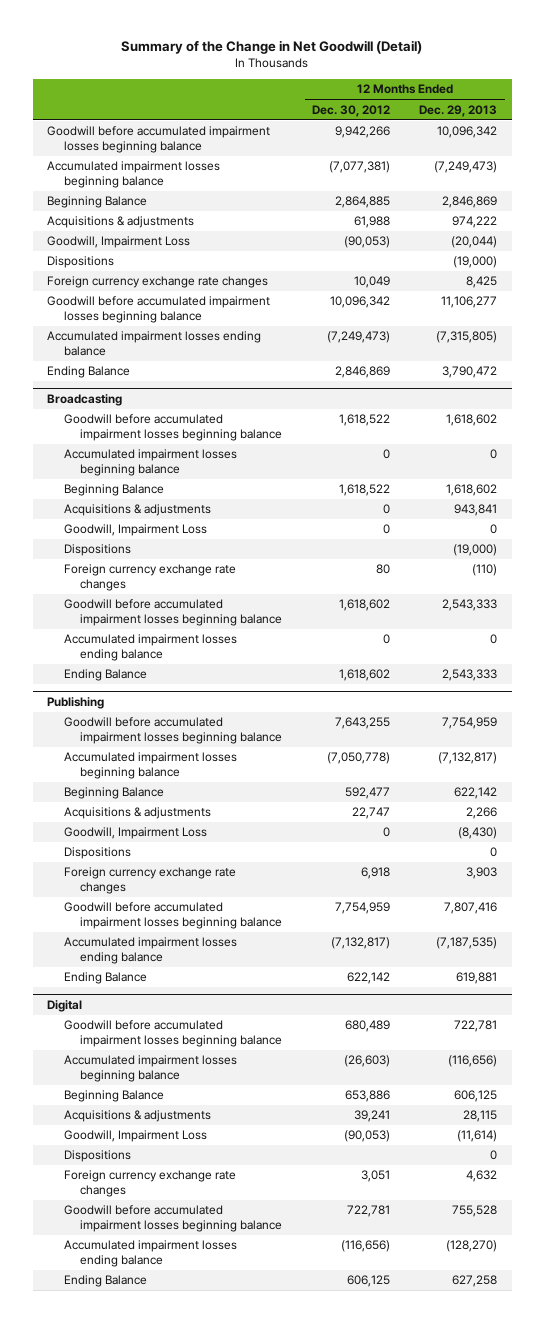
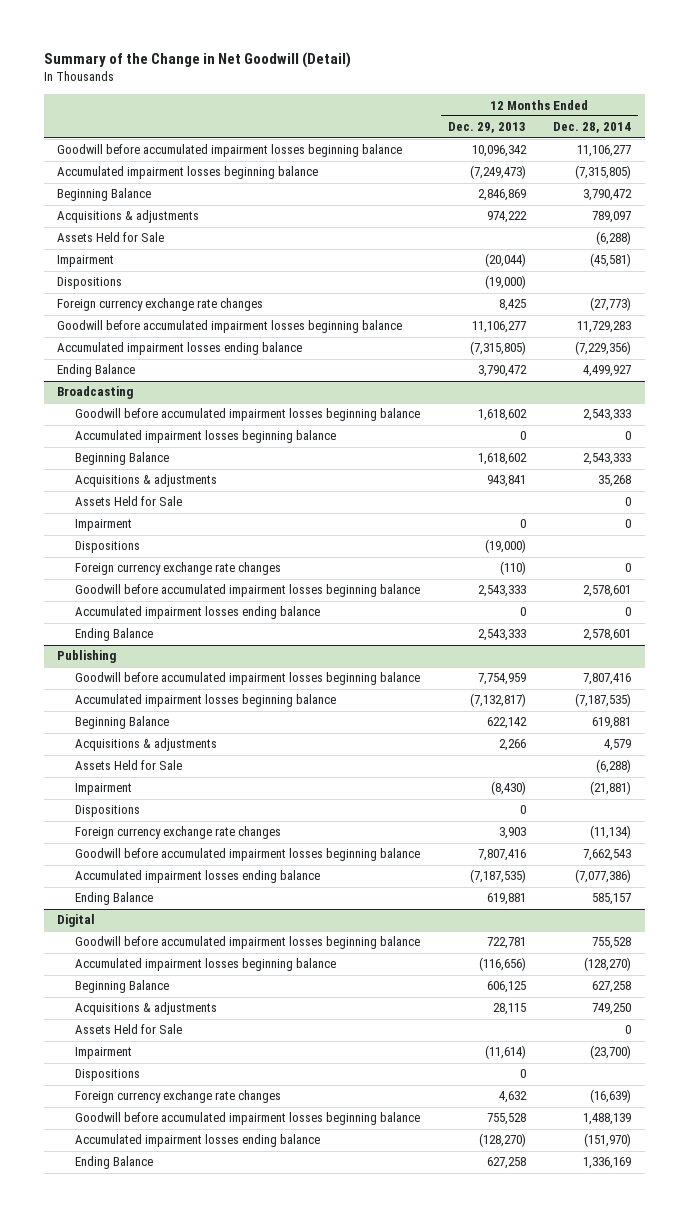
[311,104,390,117] Dec. 30, 2012 -> none
none -> [552,122,631,134] Dec. 28, 2014
none -> [57,232,165,243] Assets Held for Sale
[47,236,191,249] Goodwill, Impairment Loss -> [57,255,115,268] Impairment
none -> [75,496,183,507] Assets Held for Sale
[63,524,207,537] Goodwill, Impairment Loss -> [75,519,133,532] Impairment
none -> [75,760,183,771] Assets Held for Sale
[63,827,207,840] Goodwill, Impairment Loss -> [75,783,133,796] Impairment
none -> [75,1024,183,1035] Assets Held for Sale
[63,1130,207,1143] Goodwill, Impairment Loss -> [75,1047,133,1060] Impairment

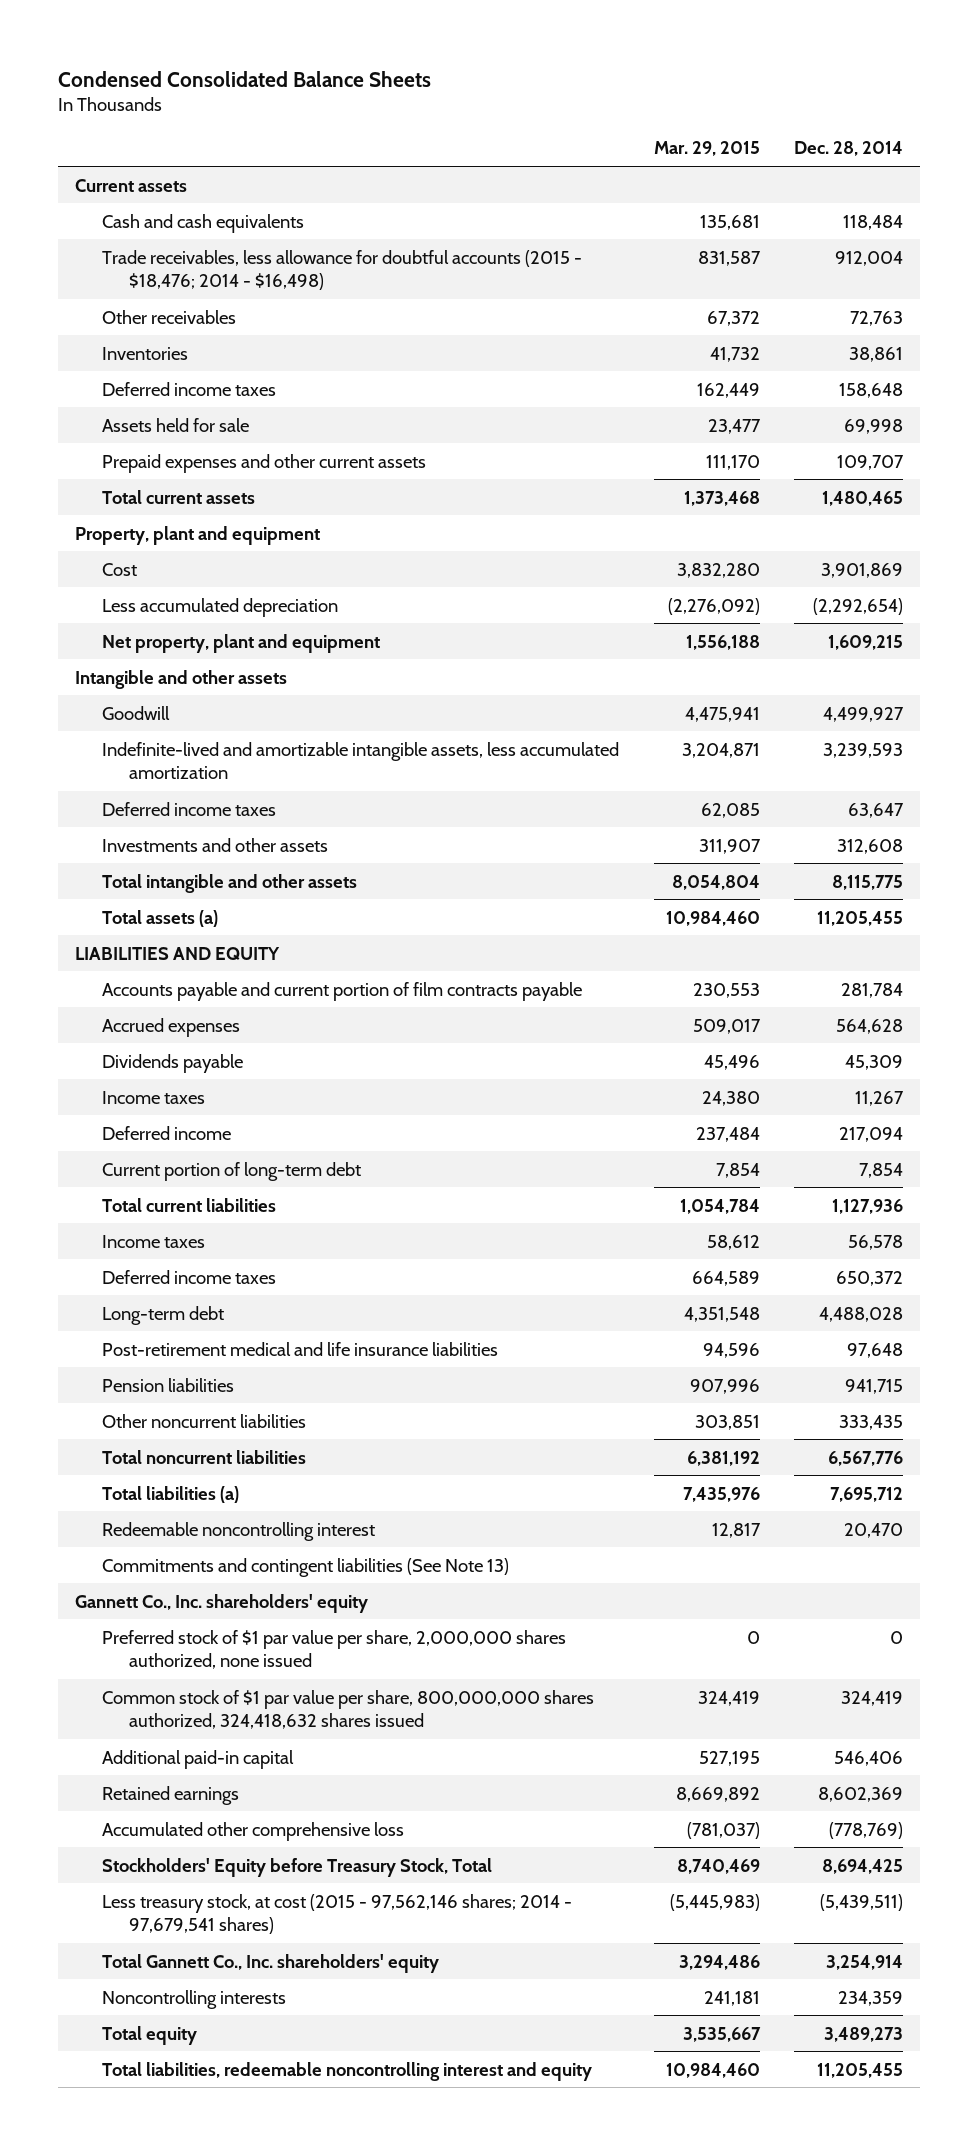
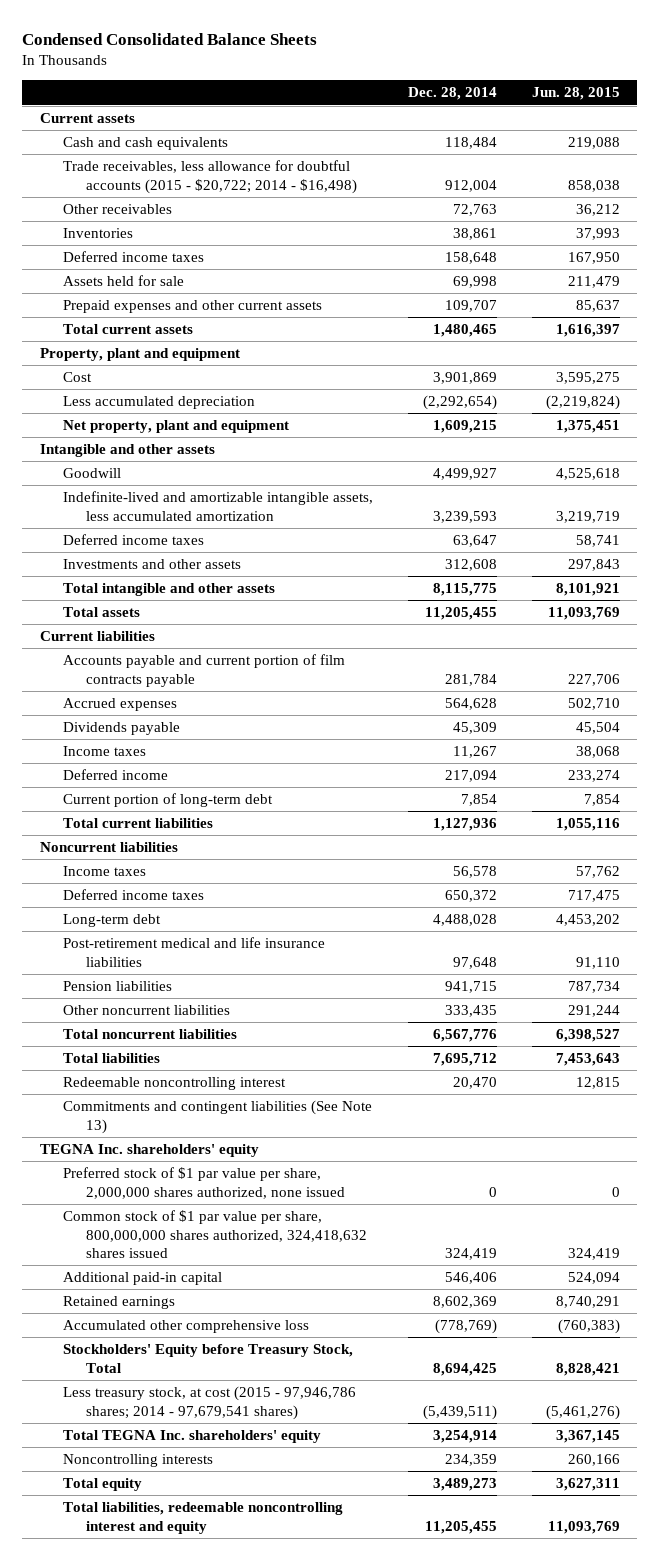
[653,141,760,157] Mar. 29, 2015 -> none
none -> [531,87,620,101] Jun. 28, 2015
[102,249,583,291] Trade receivables, less allowance for doubtful accounts (2015 - $18,476; 2014 - $16,498) -> [63,159,358,194] Trade receivables, less allowance for doubtful accounts (2015 - $20,722; 2014 - $16,498)
[75,946,281,960] LIABILITIES AND EQUITY -> none
[102,909,219,927] Total assets (a) -> [63,606,141,617] Total assets
none -> [39,630,155,641] Current liabilities
none -> [39,841,178,852] Noncurrent liabilities
[102,1485,240,1503] Total liabilities (a) -> [63,1052,161,1063] Total liabilities
[75,1593,369,1613] Gannett Co., Inc. shareholders' equity -> [39,1143,259,1157] TEGNA Inc. shareholders' equity
[102,1893,573,1935] Less treasury stock, at cost (2015 - 97,562,146 shares; 2014 - 97,679,541 shares) -> [63,1385,357,1420] Less treasury stock, at cost (2015 - 97,946,786 shares; 2014 - 97,679,541 shares)
[102,1953,440,1973] Total Gannett Co., Inc. shareholders' equity -> [63,1429,322,1443] Total TEGNA Inc. shareholders' equity

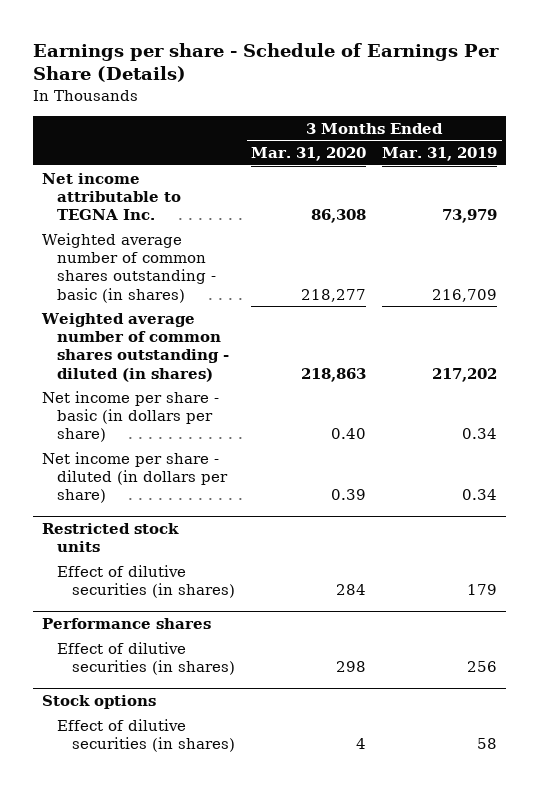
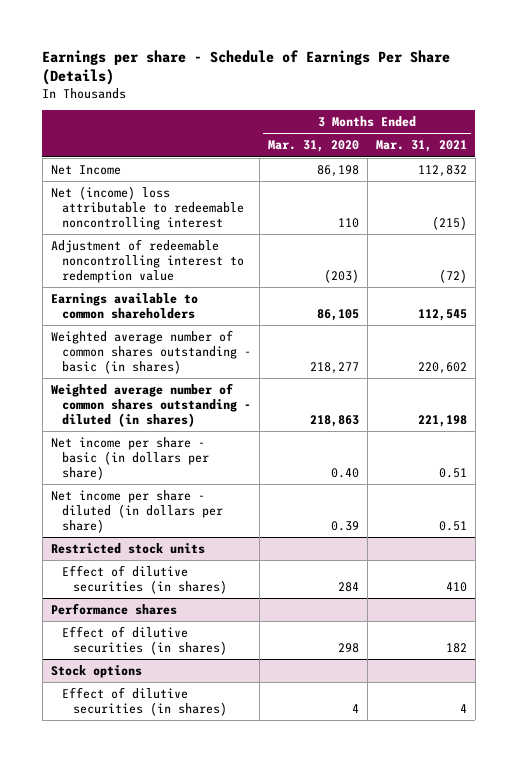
[382,147,498,162] Mar. 31, 2019 -> none
none -> [375,140,467,153] Mar. 31, 2021
[41,172,181,221] Net income attributable to TEGNA Inc. -> none
none -> [50,164,121,175] Net Income
none -> [50,185,244,230] Net (income) loss attributable to redeemable noncontrolling interest
none -> [50,238,244,283] Adjustment of redeemable noncontrolling interest to redemption value
none -> [50,292,198,319] Earnings available to common shareholders

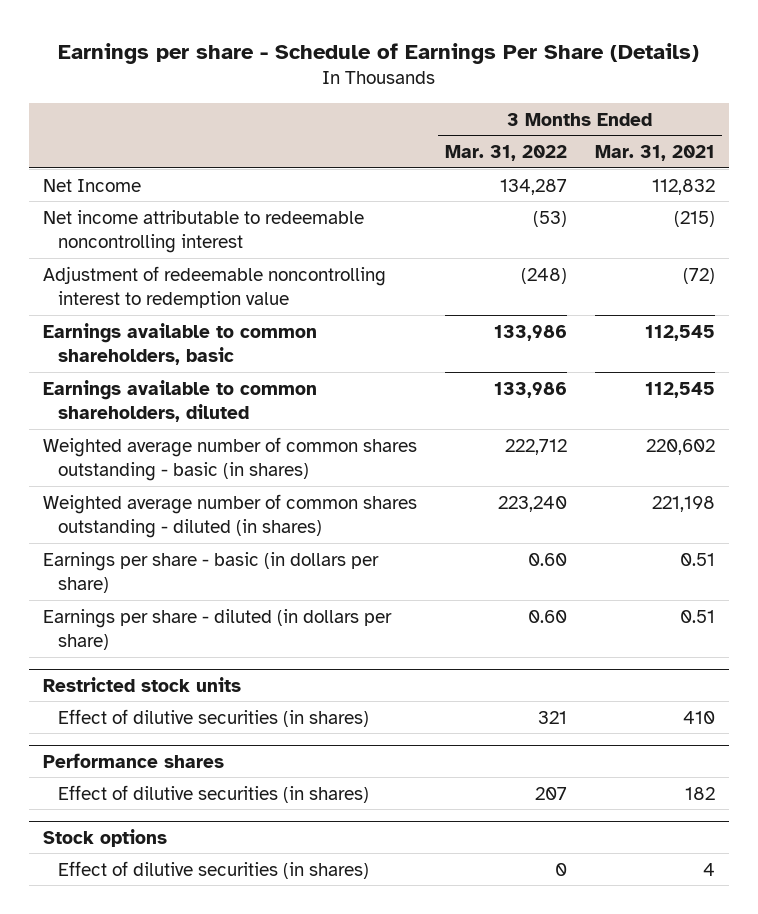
[267,140,359,153] Mar. 31, 2020 -> none
none -> [445,145,568,162] Mar. 31, 2022
[50,185,244,230] Net (income) loss attributable to redeemable noncontrolling interest -> [43,209,365,253] Net income attributable to redeemable noncontrolling interest
[50,292,198,319] Earnings available to common shareholders -> [43,322,318,365] Earnings available to common shareholders, basic
none -> [43,379,318,422] Earnings available to common shareholders, diluted
[50,436,209,480] Net income per share - basic (in dollars per share) -> [43,551,380,593] Earnings per share - basic (in dollars per share)
[50,489,223,533] Net income per share - diluted (in dollars per share) -> [43,608,393,650] Earnings per share - diluted (in dollars per share)

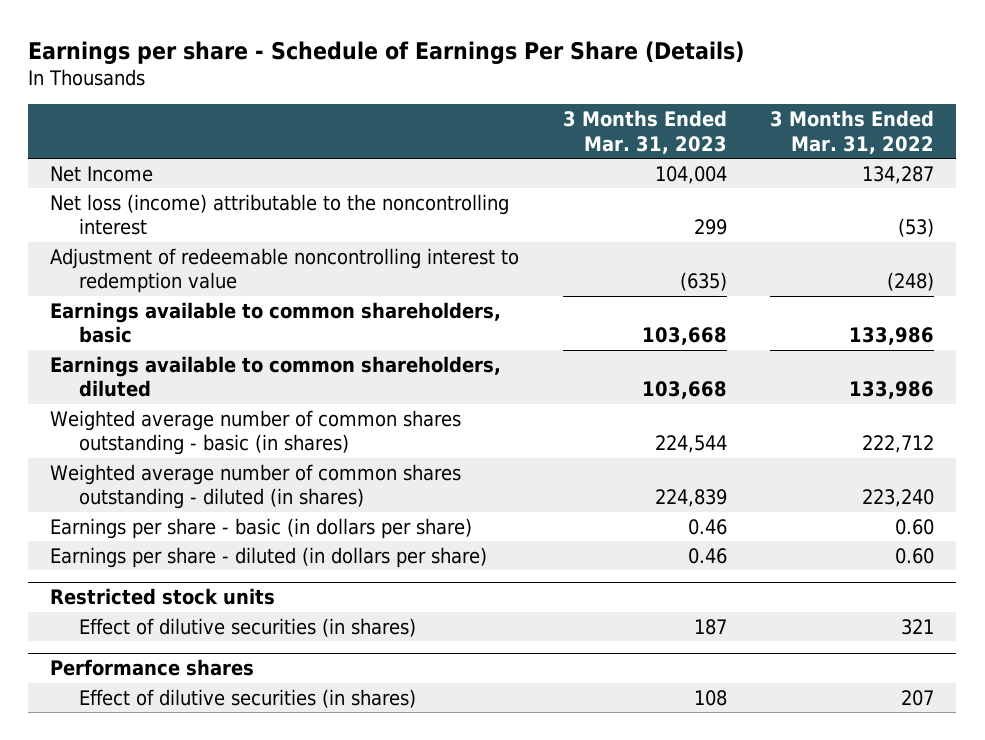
[595,145,716,162] Mar. 31, 2021 -> none
none -> [562,110,727,154] 3 Months Ended Mar. 31, 2023
[43,209,365,253] Net income attributable to redeemable noncontrolling interest -> [50,193,510,236] Net loss (income) attributable to the noncontrolling interest
[43,828,168,847] Stock options -> none
[57,860,369,879] Effect of dilutive securities (in shares) -> none

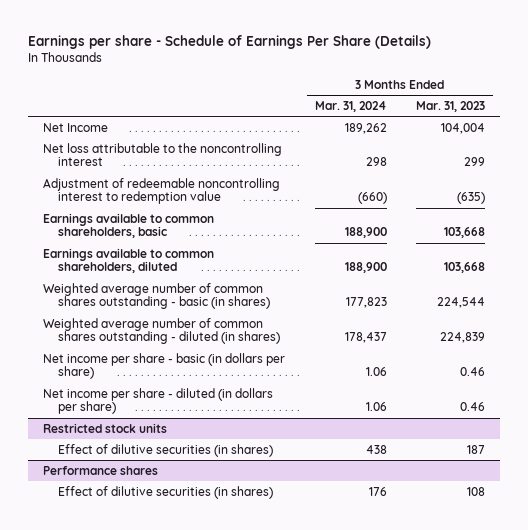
[770,110,935,154] 3 Months Ended Mar. 31, 2022 -> none
none -> [314,100,387,112] Mar. 31, 2024
[50,193,510,236] Net loss (income) attributable to the noncontrolling interest -> [42,142,282,167] Net loss attributable to the noncontrolling interest
[50,517,473,539] Earnings per share - basic (in dollars per share) -> [42,352,285,380] Net income per share - basic (in dollars per share)
[50,546,488,568] Earnings per share - diluted (in dollars per share) -> [42,387,273,415] Net income per share - diluted (in dollars per share)

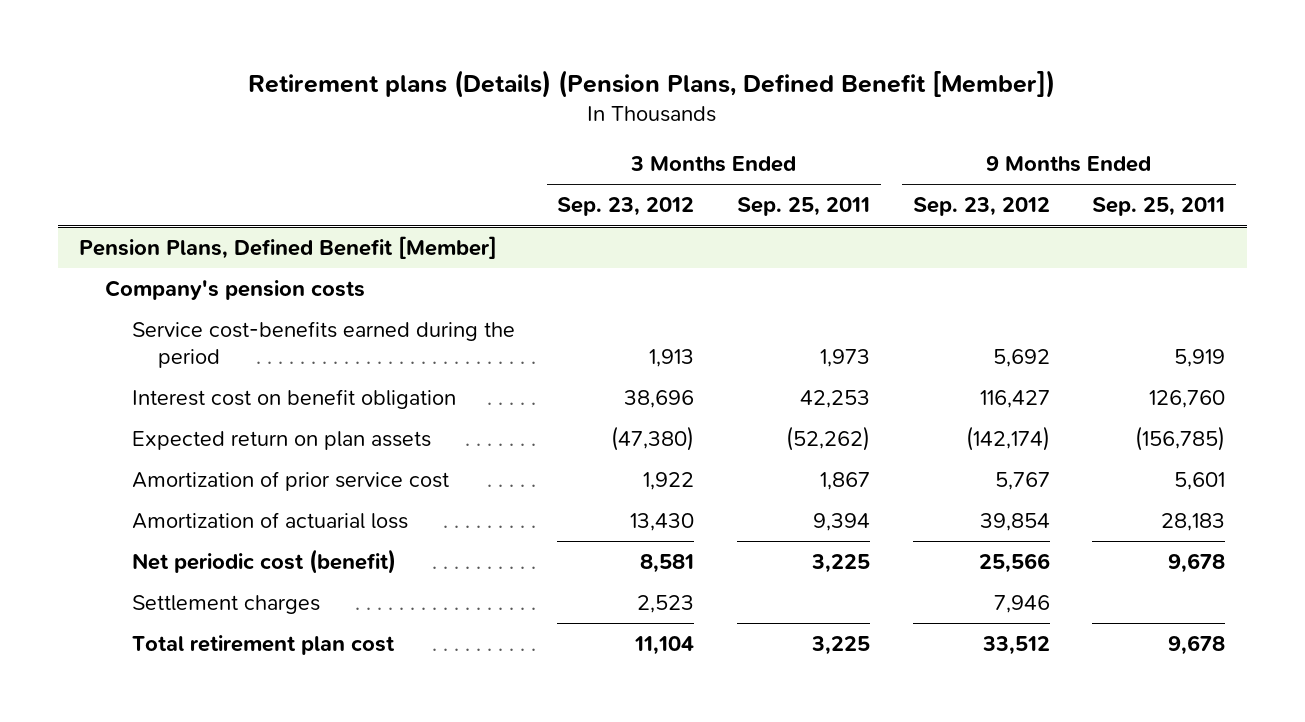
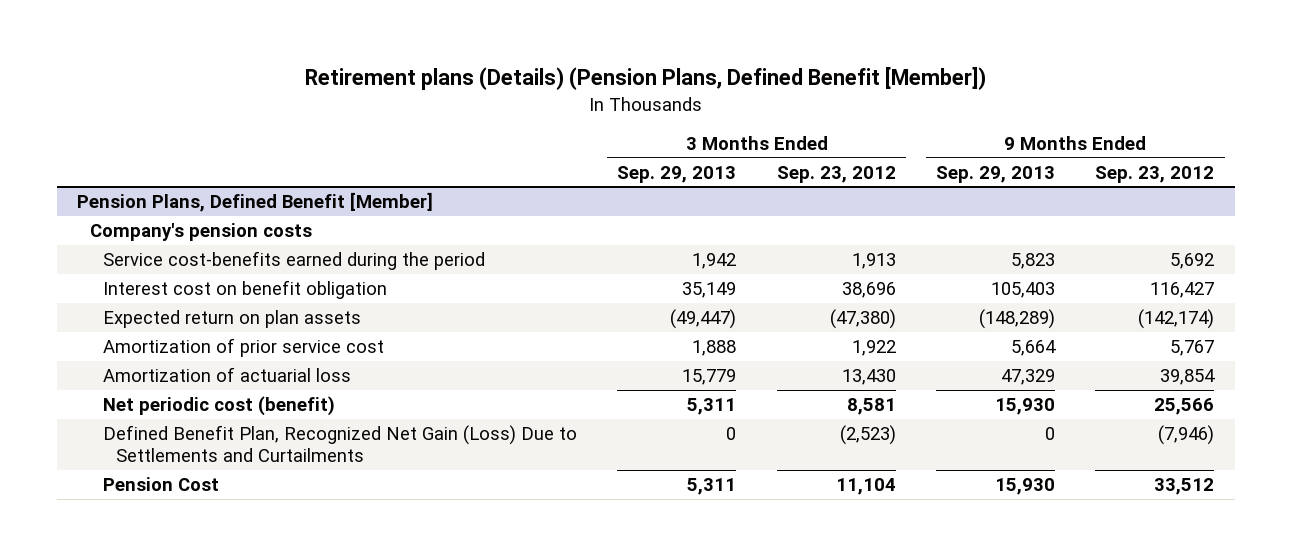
[736,197,870,217] Sep. 25, 2011 -> none
[1092,197,1226,217] Sep. 25, 2011 -> none
none -> [617,165,737,183] Sep. 29, 2013
none -> [936,165,1056,183] Sep. 29, 2013
[131,595,320,615] Settlement charges -> none
none -> [103,424,578,462] Defined Benefit Plan, Recognized Net Gain (Loss) Due to Settlements and Curtailments
[131,635,395,656] Total retirement plan cost -> [103,476,220,491] Pension Cost

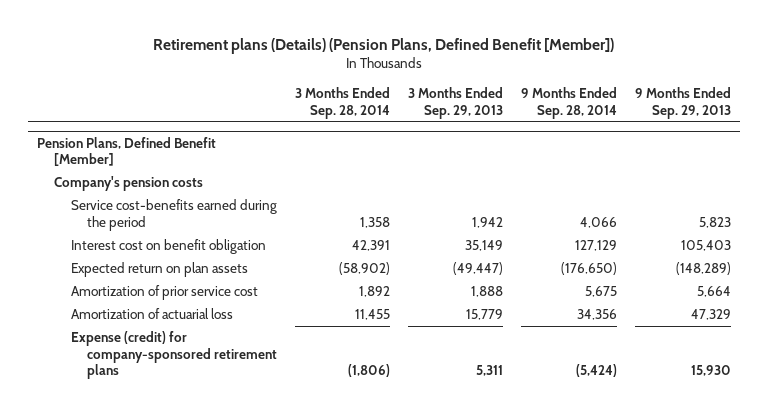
[776,165,896,183] Sep. 23, 2012 -> none
[1095,165,1215,183] Sep. 23, 2012 -> none
none -> [295,87,391,119] 3 Months Ended Sep. 28, 2014
none -> [520,87,617,119] 9 Months Ended Sep. 28, 2014
[103,424,578,462] Defined Benefit Plan, Recognized Net Gain (Loss) Due to Settlements and Curtailments -> none
[103,476,220,491] Pension Cost -> none
[103,395,336,416] Net periodic cost (benefit) -> [70,331,278,380] Expense (credit) for company-sponsored retirement plans

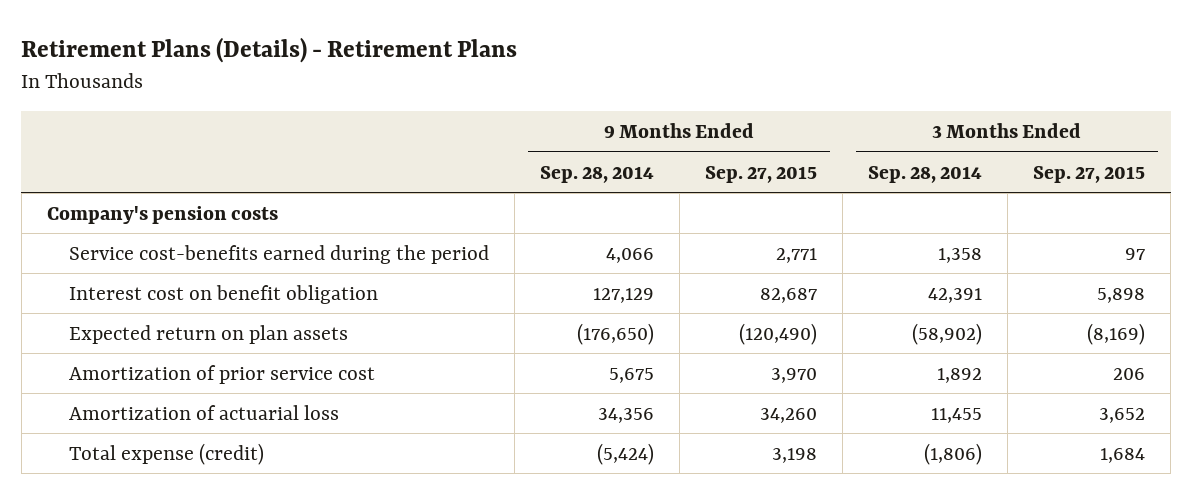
[153,37,615,54] Retirement plans (Details) (Pension Plans, Defined Benefit [Member]) -> [21,37,518,64] Retirement Plans (Details) - Retirement Plans
[407,87,503,119] 3 Months Ended Sep. 29, 2013 -> none
[634,87,731,119] 9 Months Ended Sep. 29, 2013 -> none
none -> [705,165,818,183] Sep. 27, 2015
none -> [1033,165,1146,183] Sep. 27, 2015
[37,136,217,167] Pension Plans, Defined Benefit [Member] -> none
[70,331,278,380] Expense (credit) for company-sponsored retirement plans -> [69,442,265,465] Total expense (credit)

